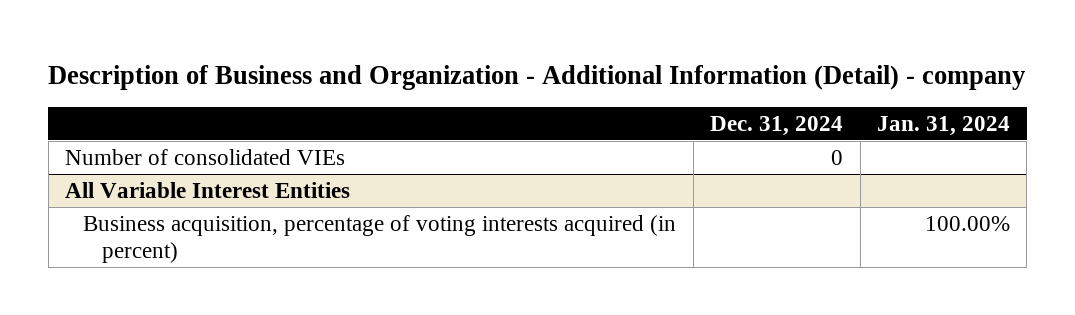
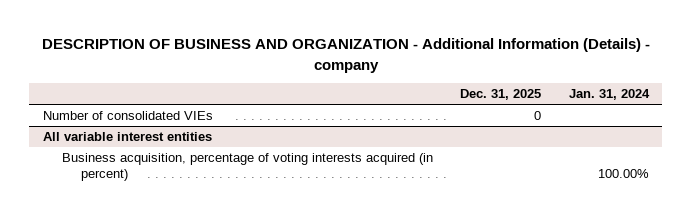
[48,64,1026,90] Description of Business and Organization - Additional Information (Detail) - company -> [41,38,650,73] DESCRIPTION OF BUSINESS AND ORGANIZATION - Additional Information (Details) - company
[710,115,844,136] Dec. 31, 2024 -> none
none -> [460,89,542,101] Dec. 31, 2025
[65,181,351,198] All Variable Interest Entities -> [42,132,212,142] All variable interest entities

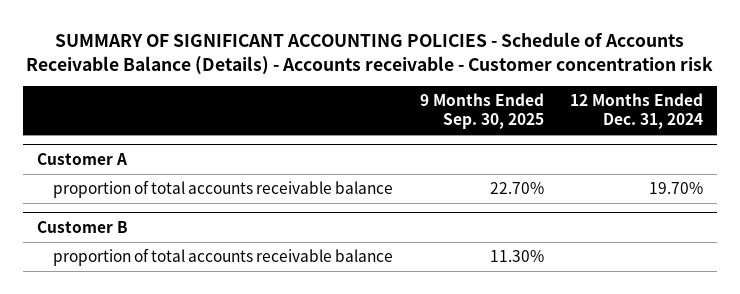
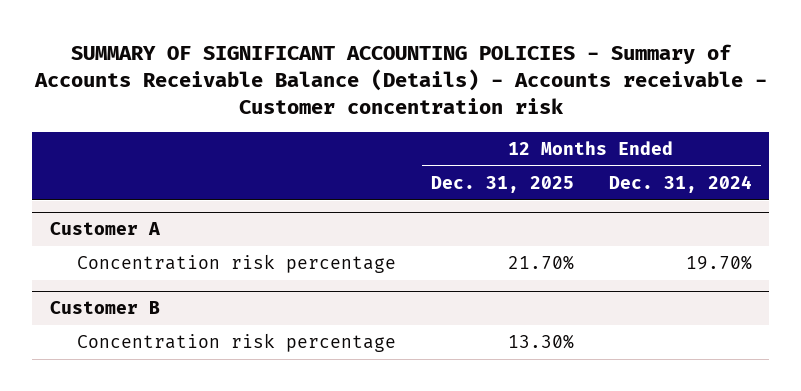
[26,32,714,75] SUMMARY OF SIGNIFICANT ACCOUNTING POLICIES - Schedule of Accounts Receivable Balance (Details) - Accounts receivable - Customer concentration risk -> [33,43,767,115] SUMMARY OF SIGNIFICANT ACCOUNTING POLICIES - Summary of Accounts Receivable Balance (Details) - Accounts receivable - Customer concentration risk
[419,93,544,129] 9 Months Ended Sep. 30, 2025 -> none
none -> [430,176,574,194] Dec. 31, 2025
[53,180,394,199] proportion of total accounts receivable balance -> [76,254,396,274] Concentration risk percentage
[53,248,394,267] proportion of total accounts receivable balance -> [76,333,396,353] Concentration risk percentage

